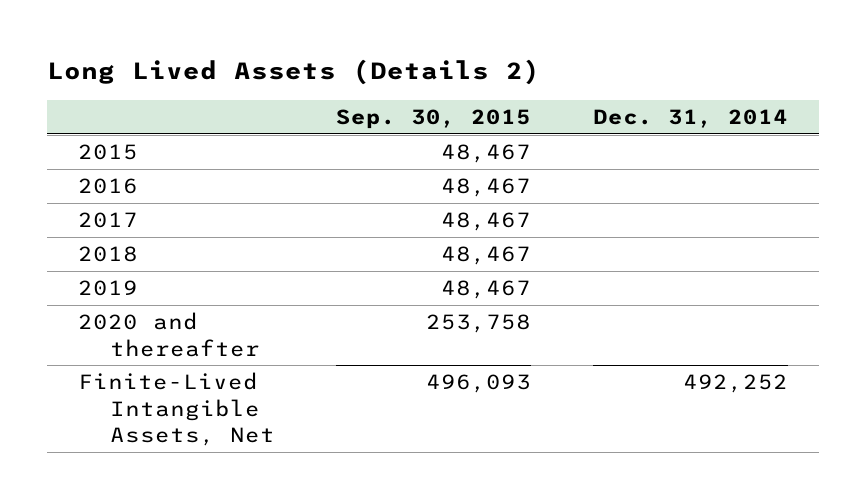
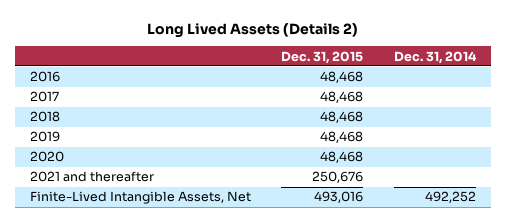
[336,108,532,129] Sep. 30, 2015 -> none
none -> [281,50,364,64] Dec. 31, 2015
[77,144,138,161] 2015 -> none
none -> [30,151,65,163] 2020
[77,312,260,357] 2020 and thereafter -> [30,171,155,183] 2021 and thereafter

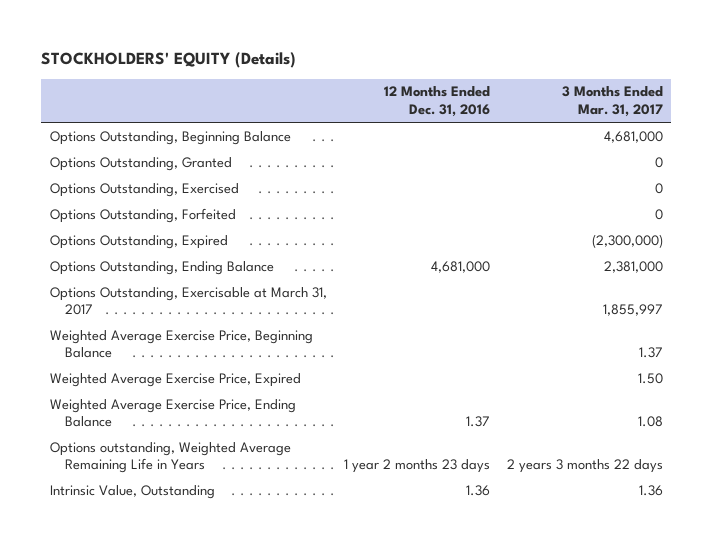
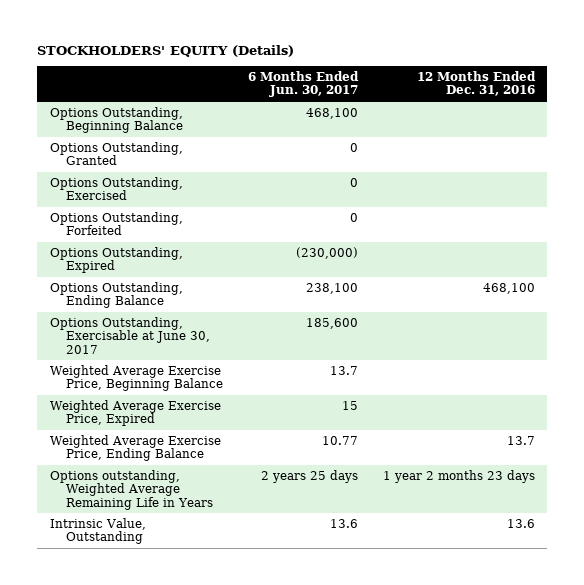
[561,86,663,118] 3 Months Ended Mar. 31, 2017 -> none
none -> [247,70,359,98] 6 Months Ended Jun. 30, 2017
[430,260,490,273] 4,681,000 -> [482,282,535,294] 468,100
[49,286,327,316] Options Outstanding, Exercisable at March 31, 2017 -> [49,316,211,354] Options Outstanding, Exercisable at June 30, 2017
[465,416,490,428] 1.37 -> [506,435,535,445] 13.7
[465,484,490,496] 1.36 -> [506,518,535,528] 13.6

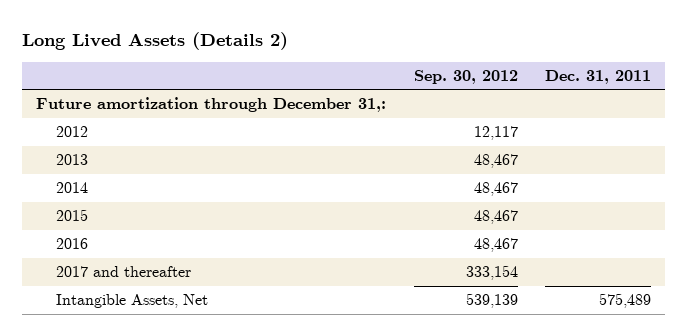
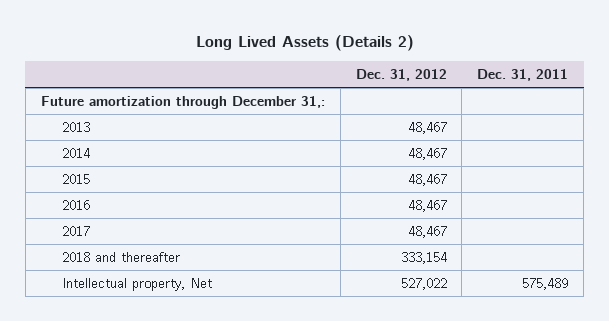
[413,69,518,84] Sep. 30, 2012 -> none
none -> [355,68,447,81] Dec. 31, 2012
[56,126,89,138] 2012 -> none
none -> [62,225,91,236] 2017
[56,266,192,278] 2017 and thereafter -> [62,251,181,262] 2018 and thereafter
[56,294,209,309] Intangible Assets, Net -> [62,277,213,291] Intellectual property, Net

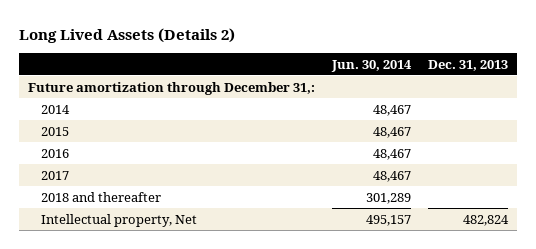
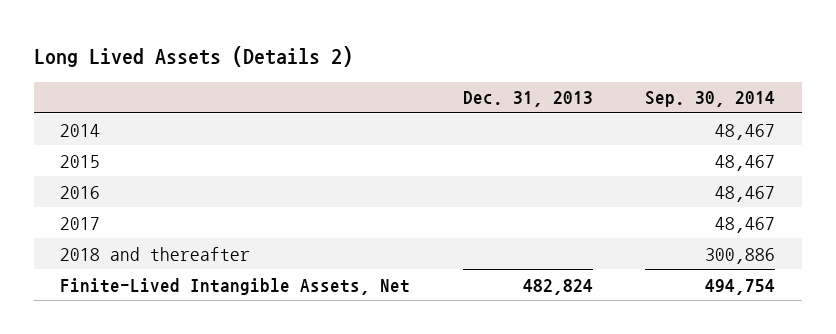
[330,59,412,72] Jun. 30, 2014 -> none
none -> [645,91,776,108] Sep. 30, 2014
[27,81,315,95] Future amortization through December 31,: -> none
[40,213,197,227] Intellectual property, Net -> [60,277,411,295] Finite-Lived Intangible Assets, Net

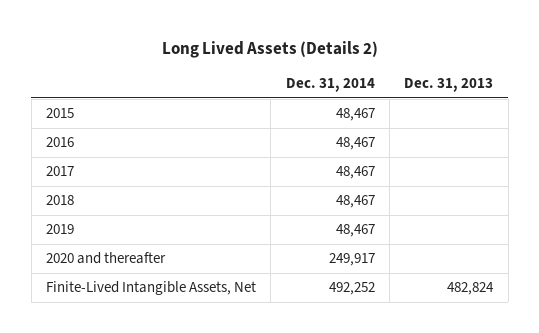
[645,91,776,108] Sep. 30, 2014 -> none
none -> [285,78,375,93] Dec. 31, 2014
[60,123,101,137] 2014 -> none
none -> [45,195,74,206] 2018
[60,246,251,261] 2018 and thereafter -> [45,224,74,235] 2019
none -> [45,252,166,265] 2020 and thereafter

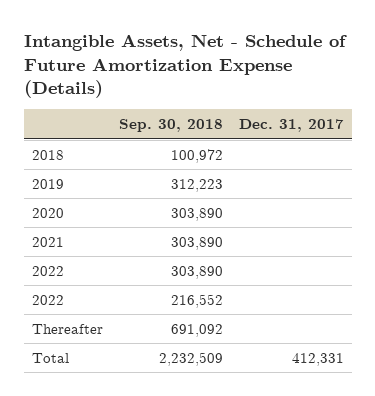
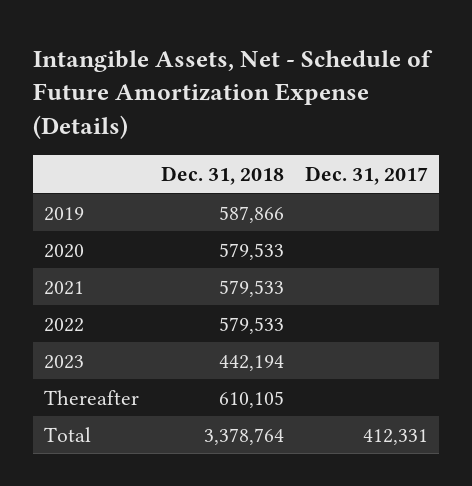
[118,119,223,133] Sep. 30, 2018 -> none
none -> [160,165,284,185] Dec. 31, 2018
[31,149,64,160] 2018 -> none
[31,294,64,305] 2022 -> [44,354,85,369] 2023

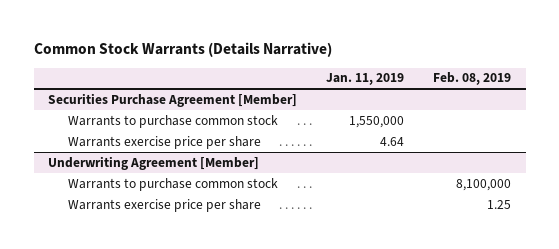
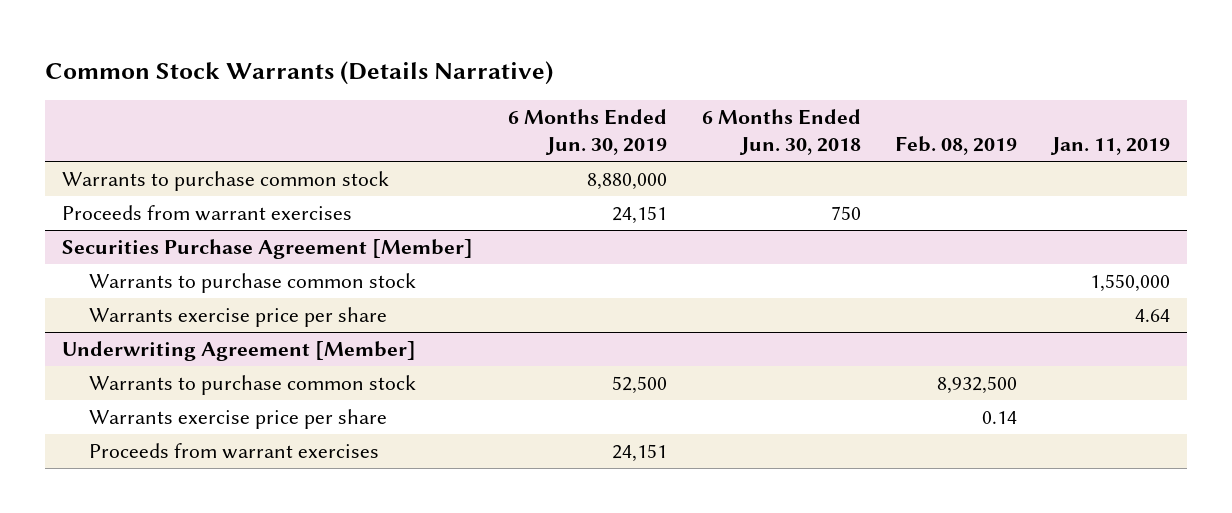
none -> [507,109,667,156] 6 Months Ended Jun. 30, 2019
none -> [701,109,861,156] 6 Months Ended Jun. 30, 2018
none -> [62,171,390,192] Warrants to purchase common stock
none -> [62,205,353,222] Proceeds from warrant exercises
[456,178,512,191] 8,100,000 -> [937,376,1018,395] 8,932,500
[487,199,512,209] 1.25 -> [982,411,1018,425] 0.14
none -> [88,443,379,460] Proceeds from warrant exercises

